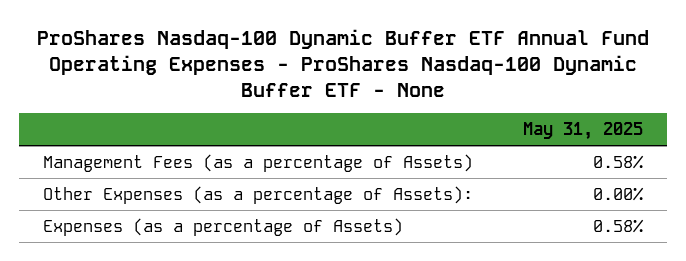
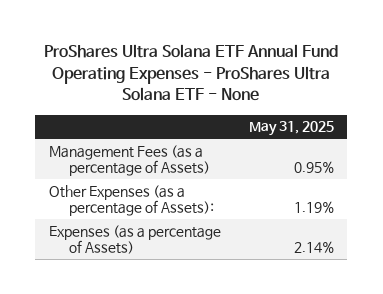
[36,28,649,97] ProShares Nasdaq-100 Dynamic Buffer ETF Annual Fund Operating Expenses - ProShares Nasdaq-100 Dynamic Buffer ETF - None -> [44,44,339,102] ProShares Ultra Solana ETF Annual Fund Operating Expenses - ProShares Ultra Solana ETF - None
[592,154,644,169] 0.58% -> [293,161,334,174] 0.95%
[592,186,644,201] 0.00% -> [293,201,334,214] 1.19%
[592,218,644,233] 0.58% -> [293,241,334,254] 2.14%

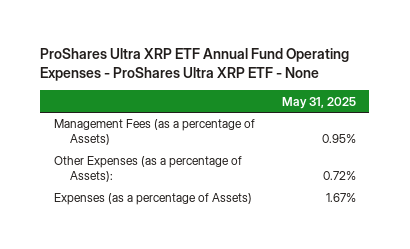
[44,44,339,102] ProShares Ultra Solana ETF Annual Fund Operating Expenses - ProShares Ultra Solana ETF - None -> [40,48,350,81] ProShares Ultra XRP ETF Annual Fund Operating Expenses - ProShares Ultra XRP ETF - None
[293,201,334,214] 1.19% -> [322,171,356,181] 0.72%
[293,241,334,254] 2.14% -> [325,193,356,203] 1.67%

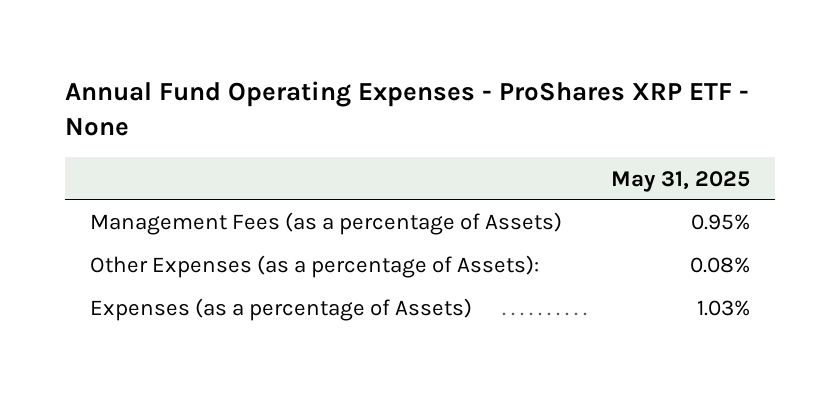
[40,48,350,81] ProShares Ultra XRP ETF Annual Fund Operating Expenses - ProShares Ultra XRP ETF - None -> [65,81,750,136] Annual Fund Operating Expenses - ProShares XRP ETF - None
[322,171,356,181] 0.72% -> [690,257,751,274] 0.08%
[325,193,356,203] 1.67% -> [697,300,751,317] 1.03%

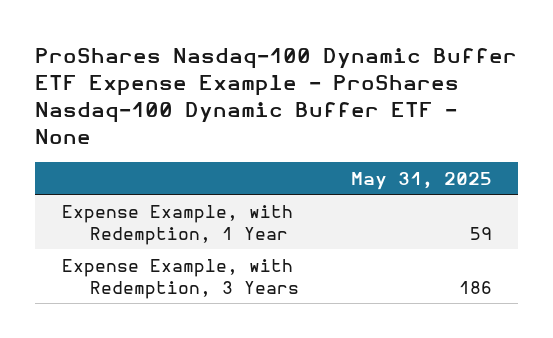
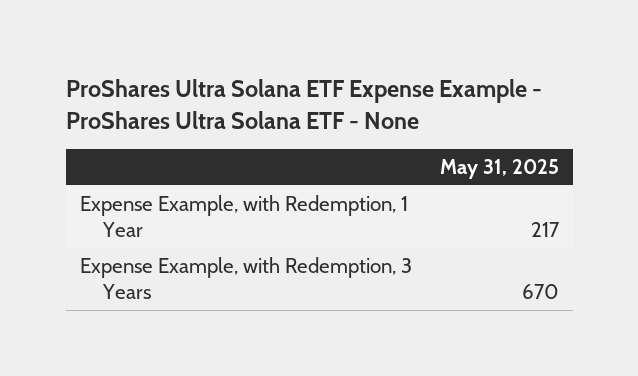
[35,47,518,145] ProShares Nasdaq-100 Dynamic Buffer ETF Expense Example - ProShares Nasdaq-100 Dynamic Buffer ETF - None -> [65,79,542,129] ProShares Ultra Solana ETF Expense Example - ProShares Ultra Solana ETF - None
[469,226,492,240] 59 -> [530,222,560,238] 217
[458,280,492,294] 186 -> [521,284,559,300] 670

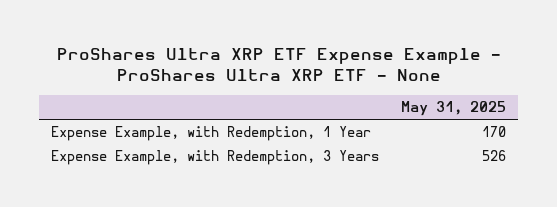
[65,79,542,129] ProShares Ultra Solana ETF Expense Example - ProShares Ultra Solana ETF - None -> [56,48,501,82] ProShares Ultra XRP ETF Expense Example - ProShares Ultra XRP ETF - None
[530,222,560,238] 217 -> [482,126,507,138] 170
[521,284,559,300] 670 -> [482,150,507,162] 526

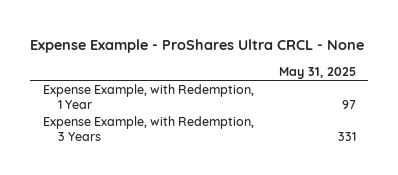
[56,48,501,82] ProShares Ultra XRP ETF Expense Example - ProShares Ultra XRP ETF - None -> [30,38,365,53] Expense Example - ProShares Ultra CRCL - None
[482,126,507,138] 170 -> [341,99,356,109] 97
[482,150,507,162] 526 -> [337,131,356,141] 331

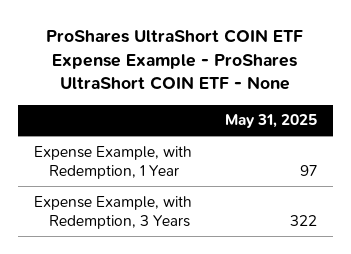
[30,38,365,53] Expense Example - ProShares Ultra CRCL - None -> [46,28,304,91] ProShares UltraShort COIN ETF Expense Example - ProShares UltraShort COIN ETF - None
[337,131,356,141] 331 -> [289,215,317,227] 322

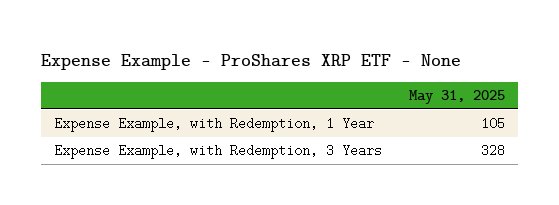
[46,28,304,91] ProShares UltraShort COIN ETF Expense Example - ProShares UltraShort COIN ETF - None -> [41,54,462,71] Expense Example - ProShares XRP ETF - None
[299,165,317,177] 97 -> [480,117,505,131] 105
[289,215,317,227] 322 -> [480,144,505,158] 328

